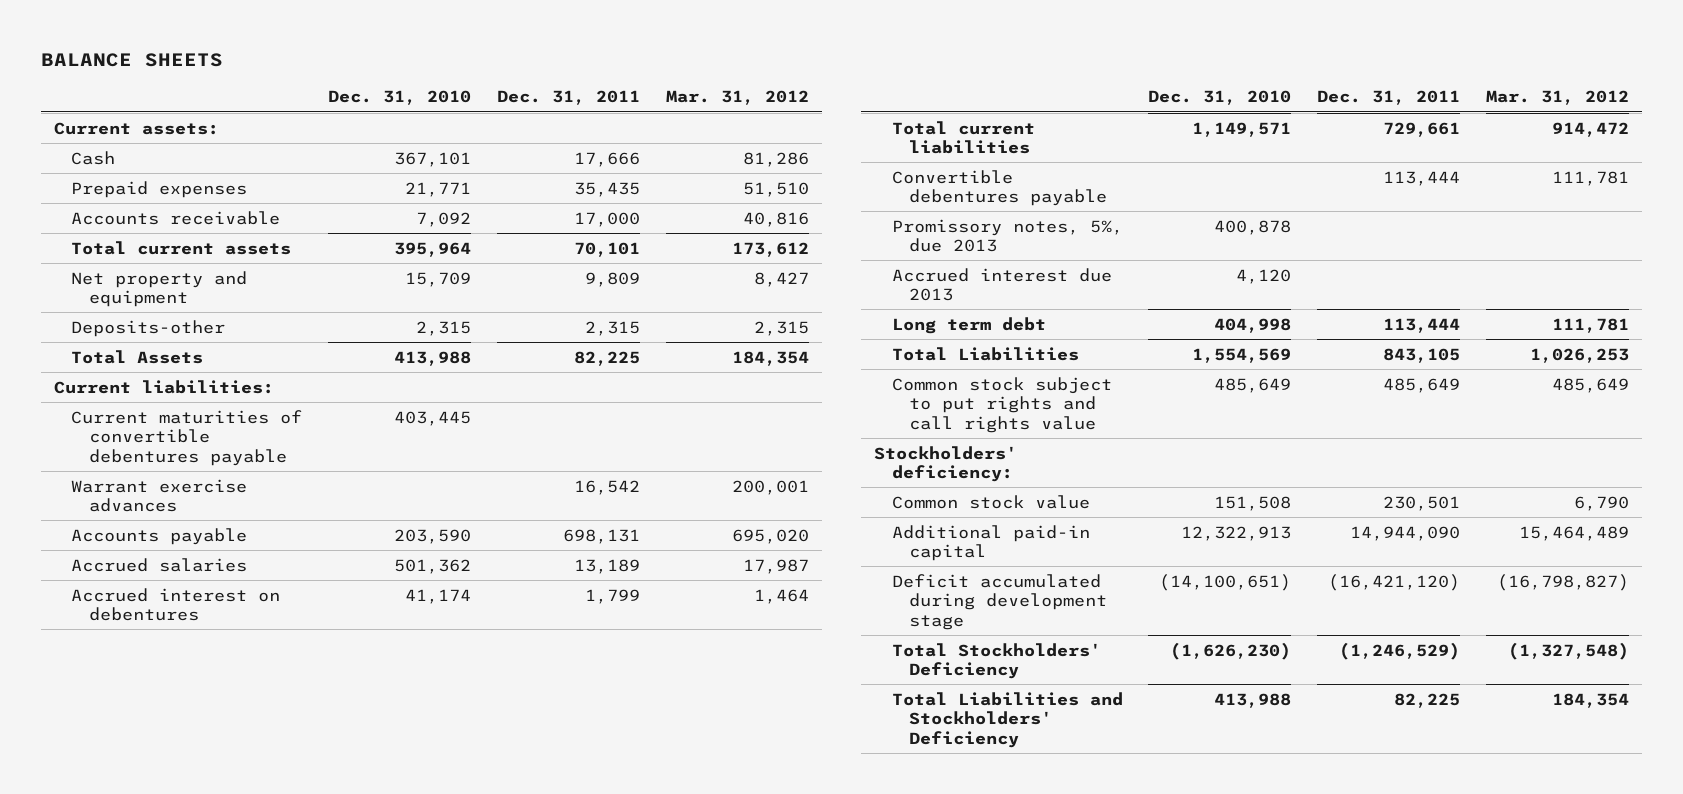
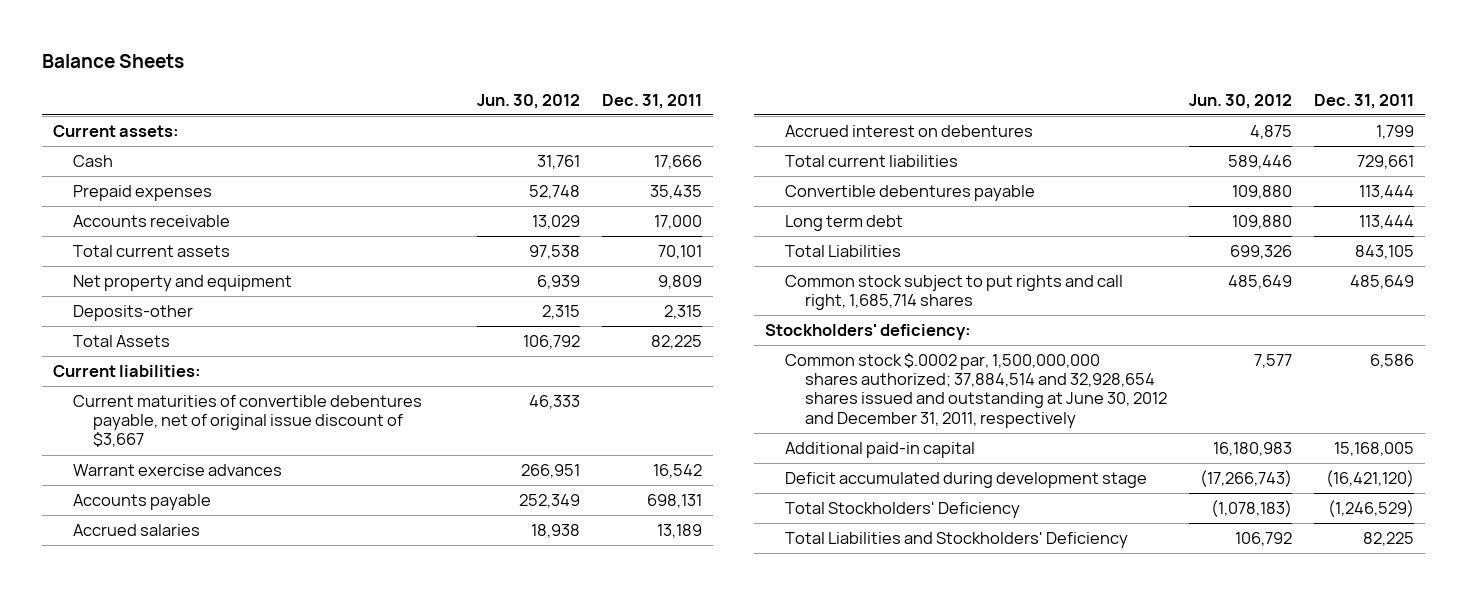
[41,52,224,67] BALANCE SHEETS -> [42,53,185,68] Balance Sheets
[328,90,472,106] Dec. 31, 2010 -> none
[665,90,809,106] Mar. 31, 2012 -> none
none -> [476,93,580,109] Jun. 30, 2012
[71,409,303,466] Current maturities of convertible debentures payable -> [73,395,423,448] Current maturities of convertible debentures payable, net of original issue discount of $3,667
[891,218,1123,253] Promissory notes, 5%, due 2013 -> none
[891,267,1112,302] Accrued interest due 2013 -> none
[891,376,1112,433] Common stock subject to put rights and call rights value -> [784,275,1123,311] Common stock subject to put rights and call right, 1,685,714 shares
[891,494,1090,509] Common stock value -> none
none -> [784,353,1167,428] Common stock $.0002 par, 1,500,000,000 shares authorized; 37,884,514 and 32,928,654 shares issued and outstanding at June 30, 2012 and December 31, 2011, respectively
[1349,525,1460,541] 14,944,090 -> [1333,442,1414,457] 15,168,005

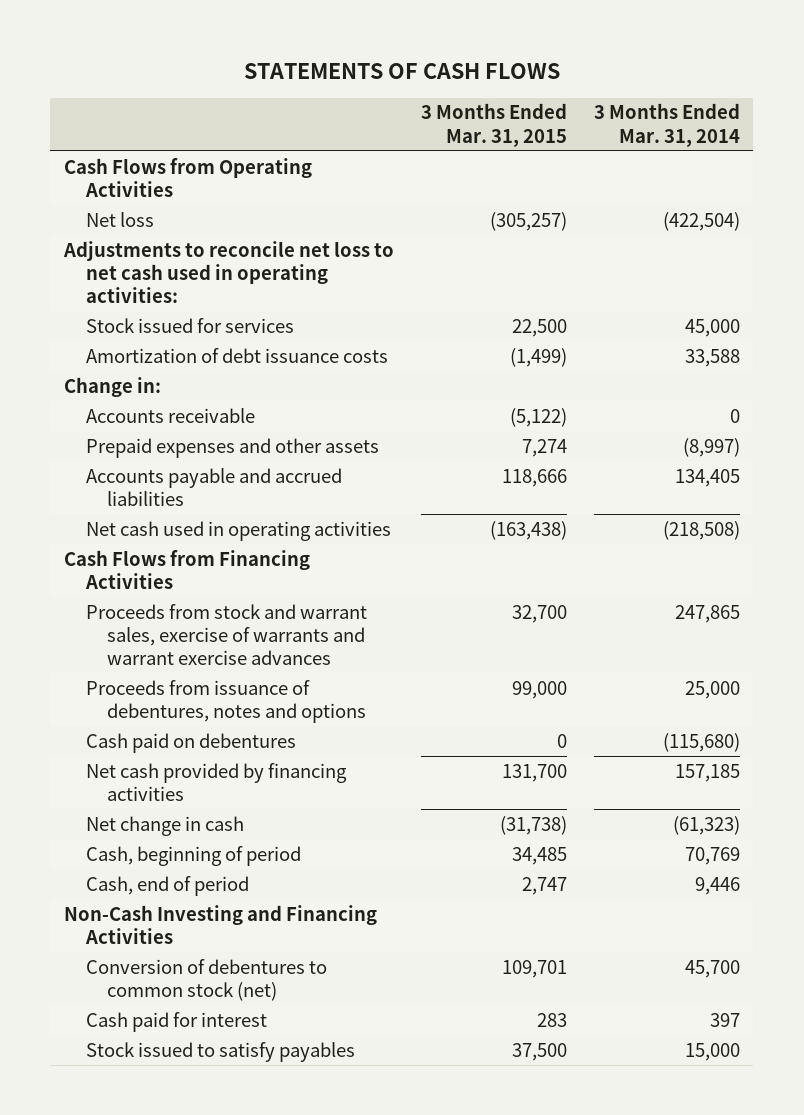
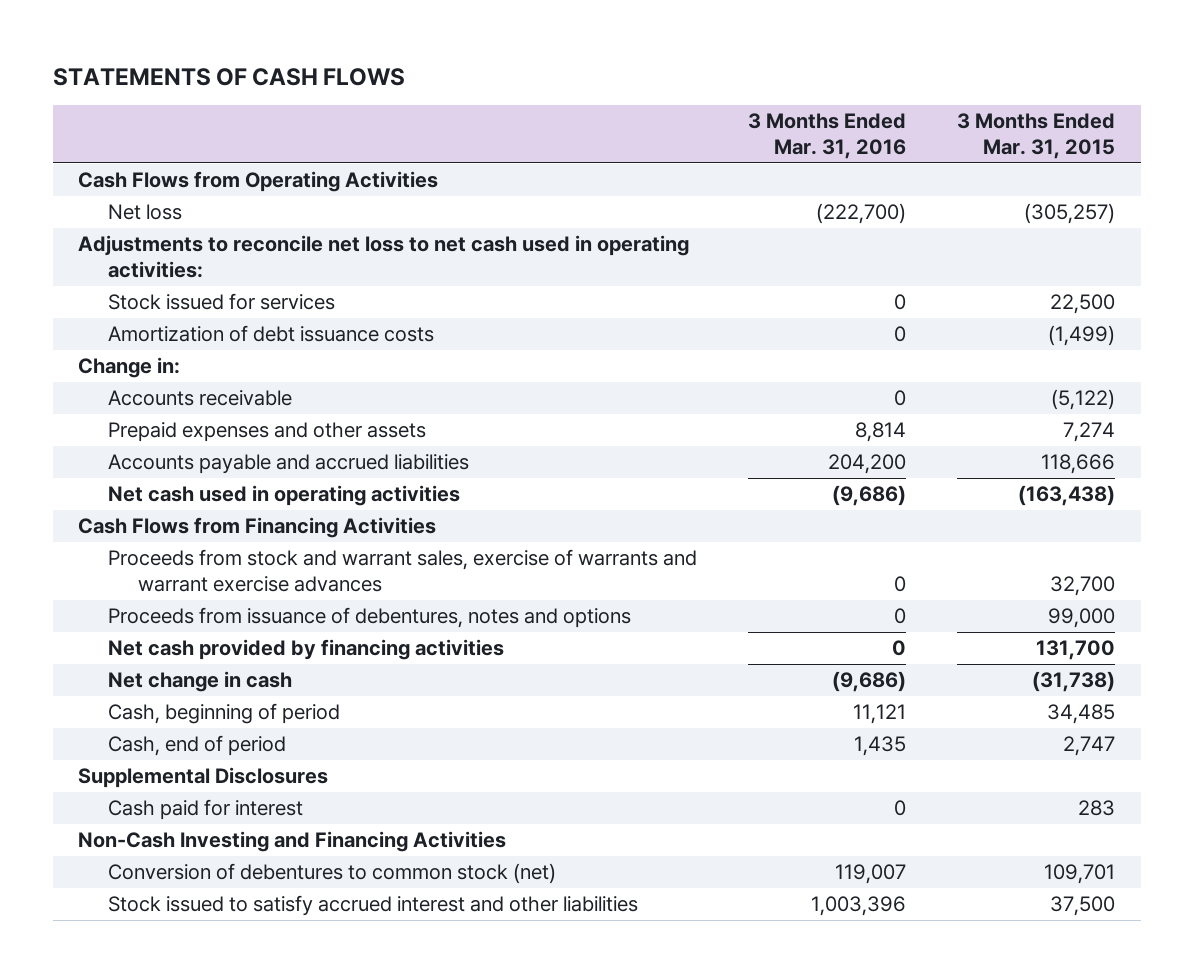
[593,103,740,147] 3 Months Ended Mar. 31, 2014 -> none
none -> [748,113,907,159] 3 Months Ended Mar. 31, 2016
[85,732,296,753] Cash paid on debentures -> none
none -> [78,767,329,789] Supplemental Disclosures
[85,1011,267,1032] Cash paid for interest -> [108,799,304,821] Cash paid for interest
[85,1041,355,1062] Stock issued to satisfy payables -> [108,895,639,917] Stock issued to satisfy accrued interest and other liabilities

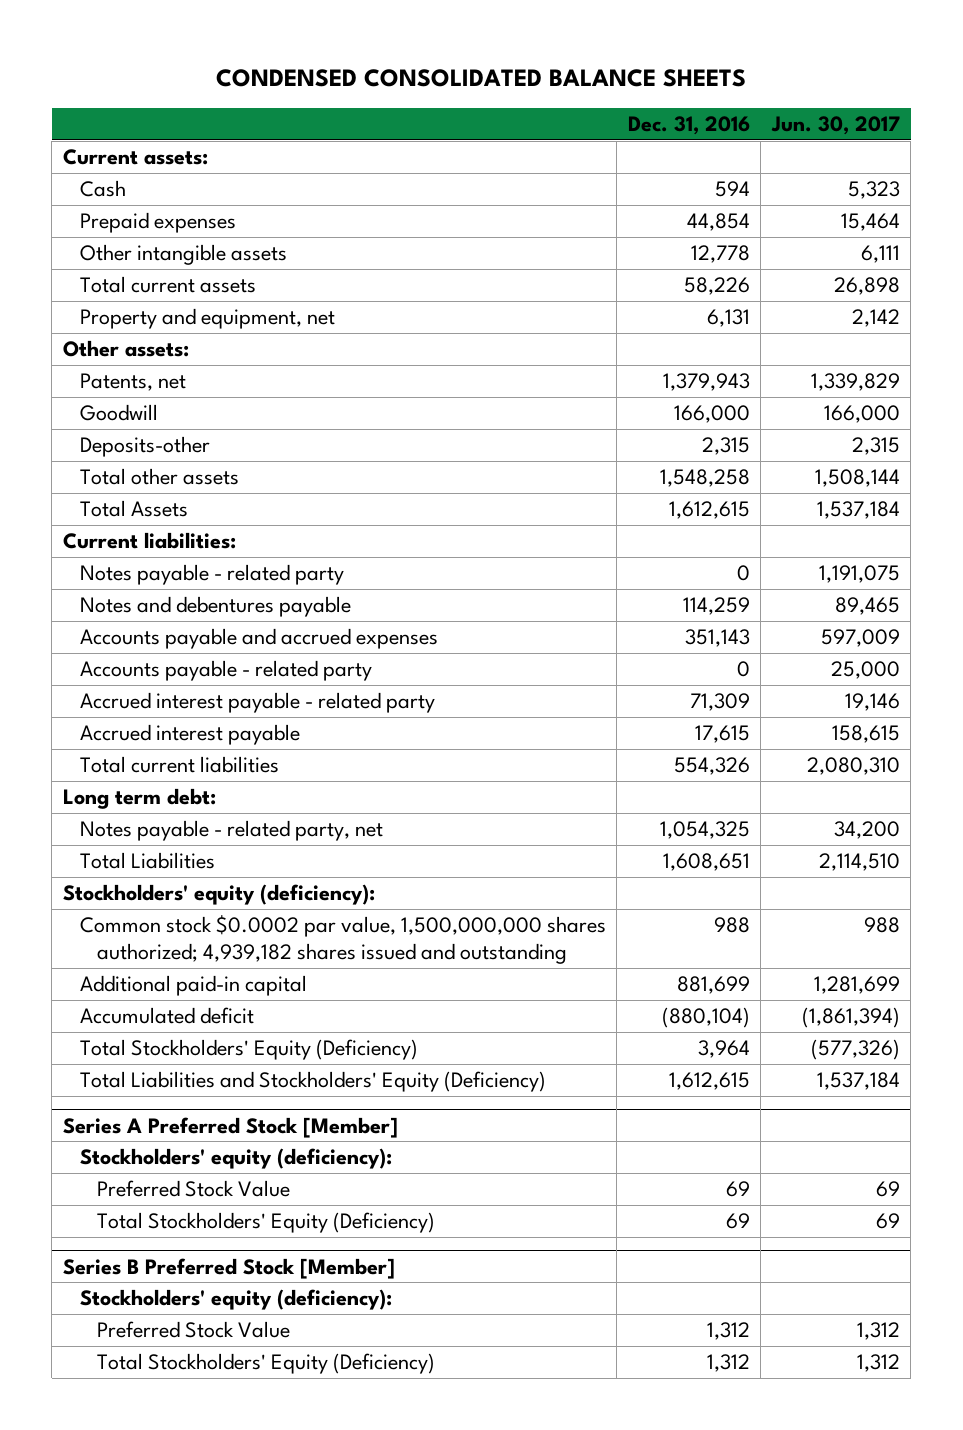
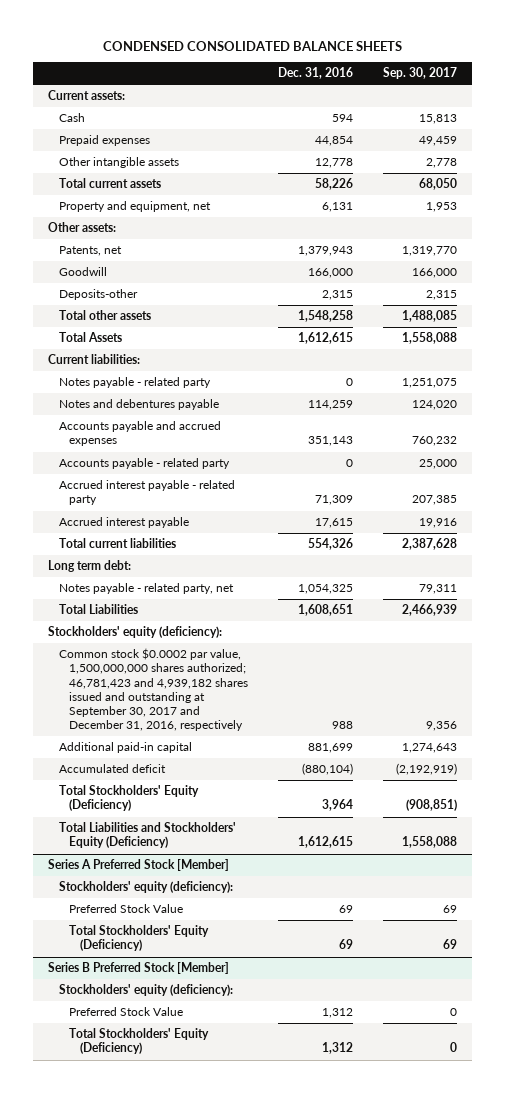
[770,115,900,135] Jun. 30, 2017 -> none
none -> [383,67,458,80] Sep. 30, 2017
[79,915,606,964] Common stock $0.0002 par value, 1,500,000,000 shares authorized; 4,939,182 shares issued and outstanding -> [58,648,249,732] Common stock $0.0002 par value, 1,500,000,000 shares authorized; 46,781,423 and 4,939,182 shares issued and outstanding at September 30, 2017 and December 31, 2016, respectively

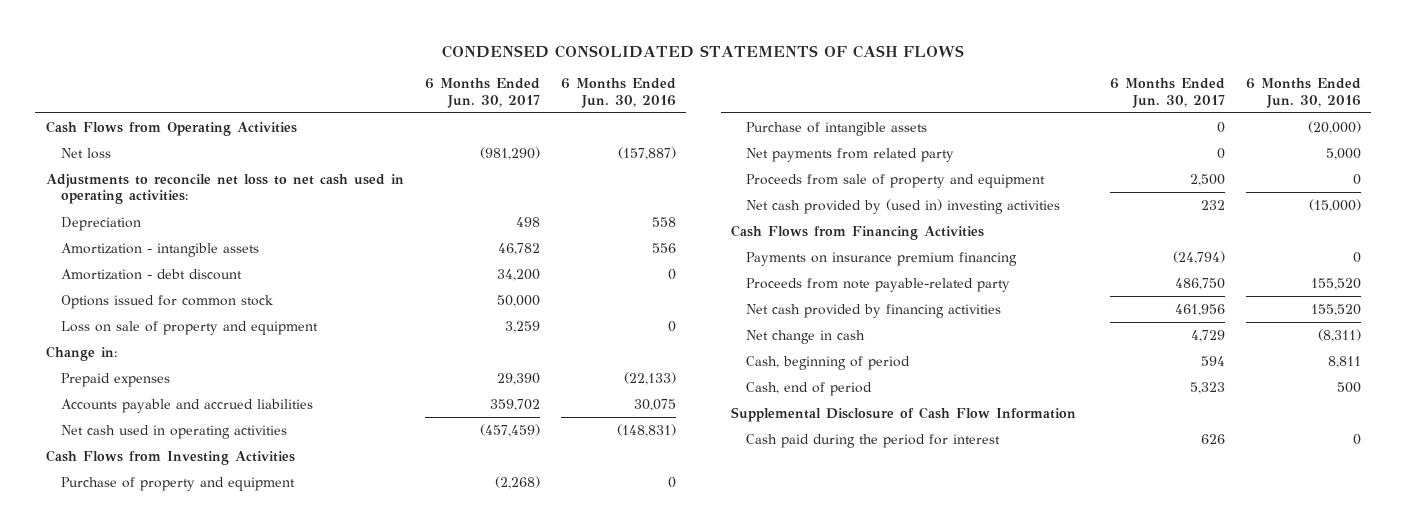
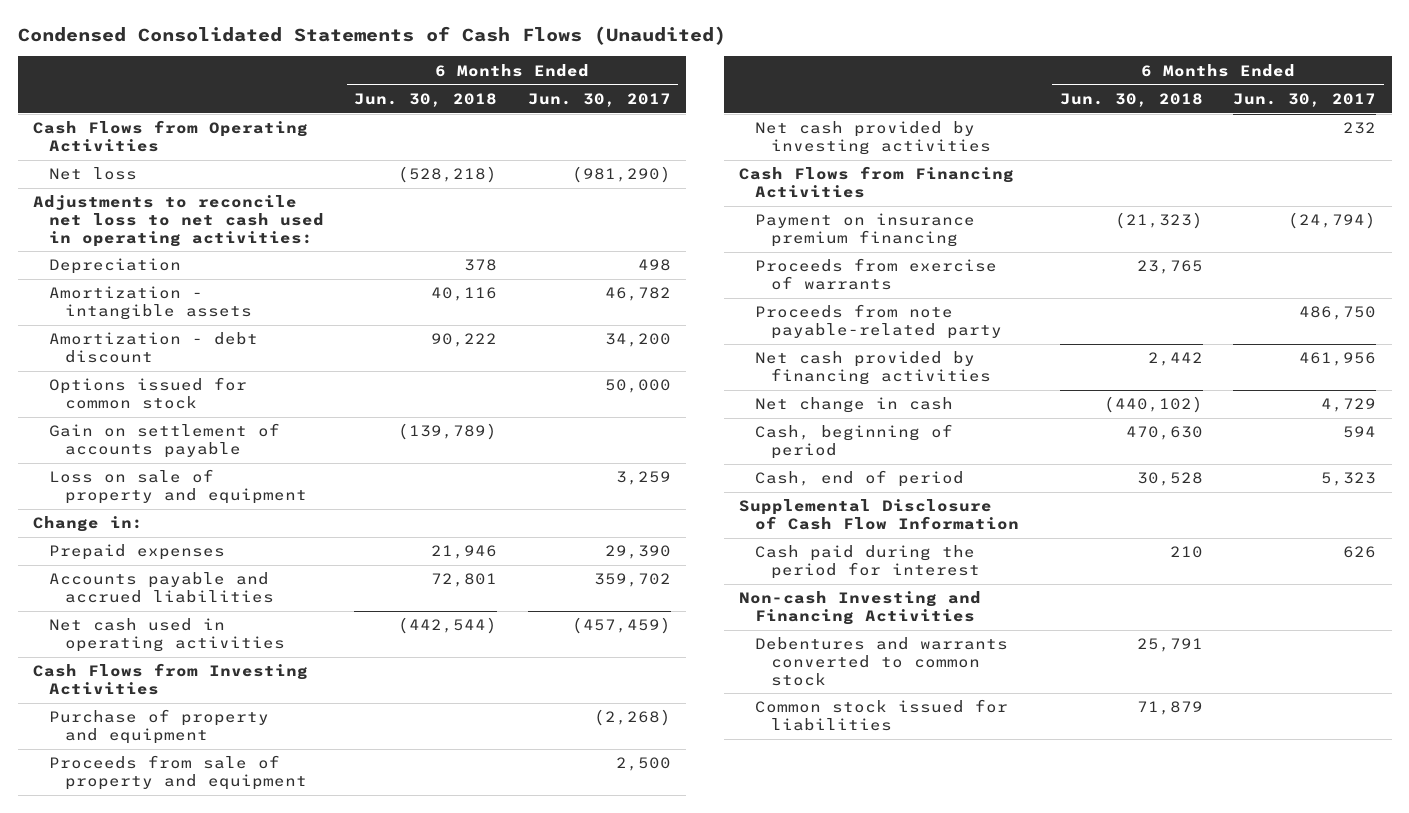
[442,44,965,58] CONDENSED CONSOLIDATED STATEMENTS OF CASH FLOWS -> [17,26,726,46] Condensed Consolidated Statements of Cash Flows (Unaudited)
[560,77,676,108] 6 Months Ended Jun. 30, 2016 -> none
none -> [354,92,498,107] Jun. 30, 2018
none -> [48,423,280,458] Gain on settlement of accounts payable
[745,121,927,136] Purchase of intangible assets -> none
[745,147,954,162] Net payments from related party -> none
[745,198,1060,214] Net cash provided by (used in) investing activities -> [754,121,991,155] Net cash provided by investing activities
[745,251,1017,266] Payments on insurance premium financing -> [754,213,975,247] Payment on insurance premium financing
none -> [754,258,997,290] Proceeds from exercise of warrants
none -> [738,591,981,625] Non-cash Investing and Financing Activities
none -> [754,637,1008,686] Debentures and warrants converted to common stock
none -> [754,699,1008,731] Common stock issued for liabilities

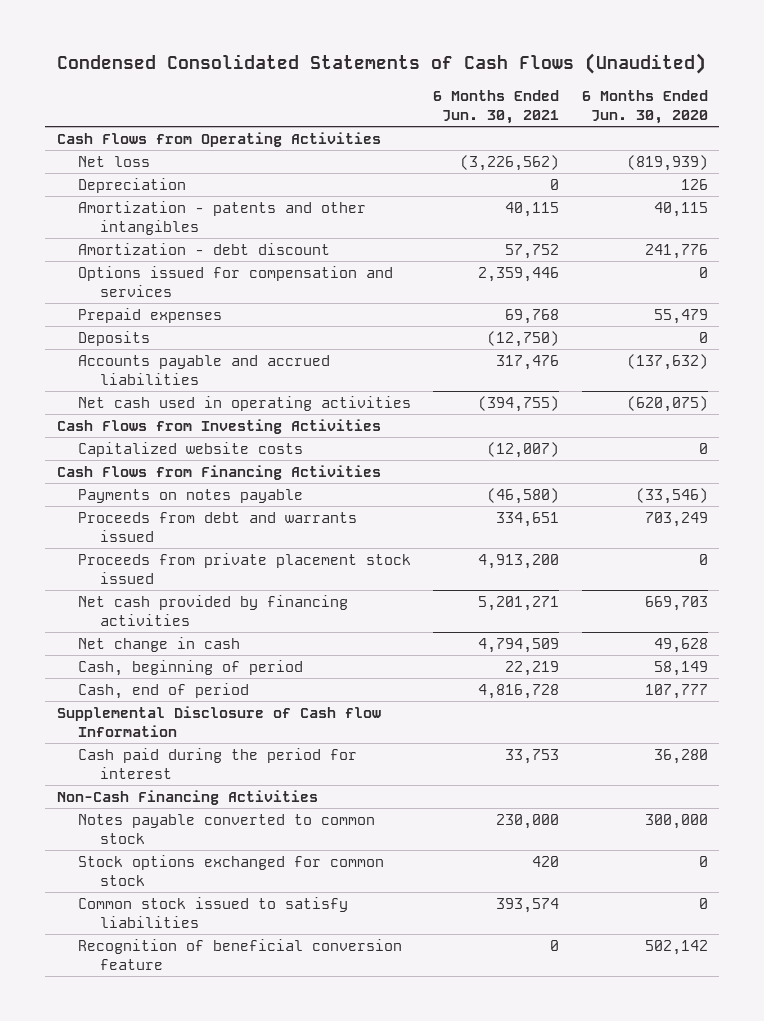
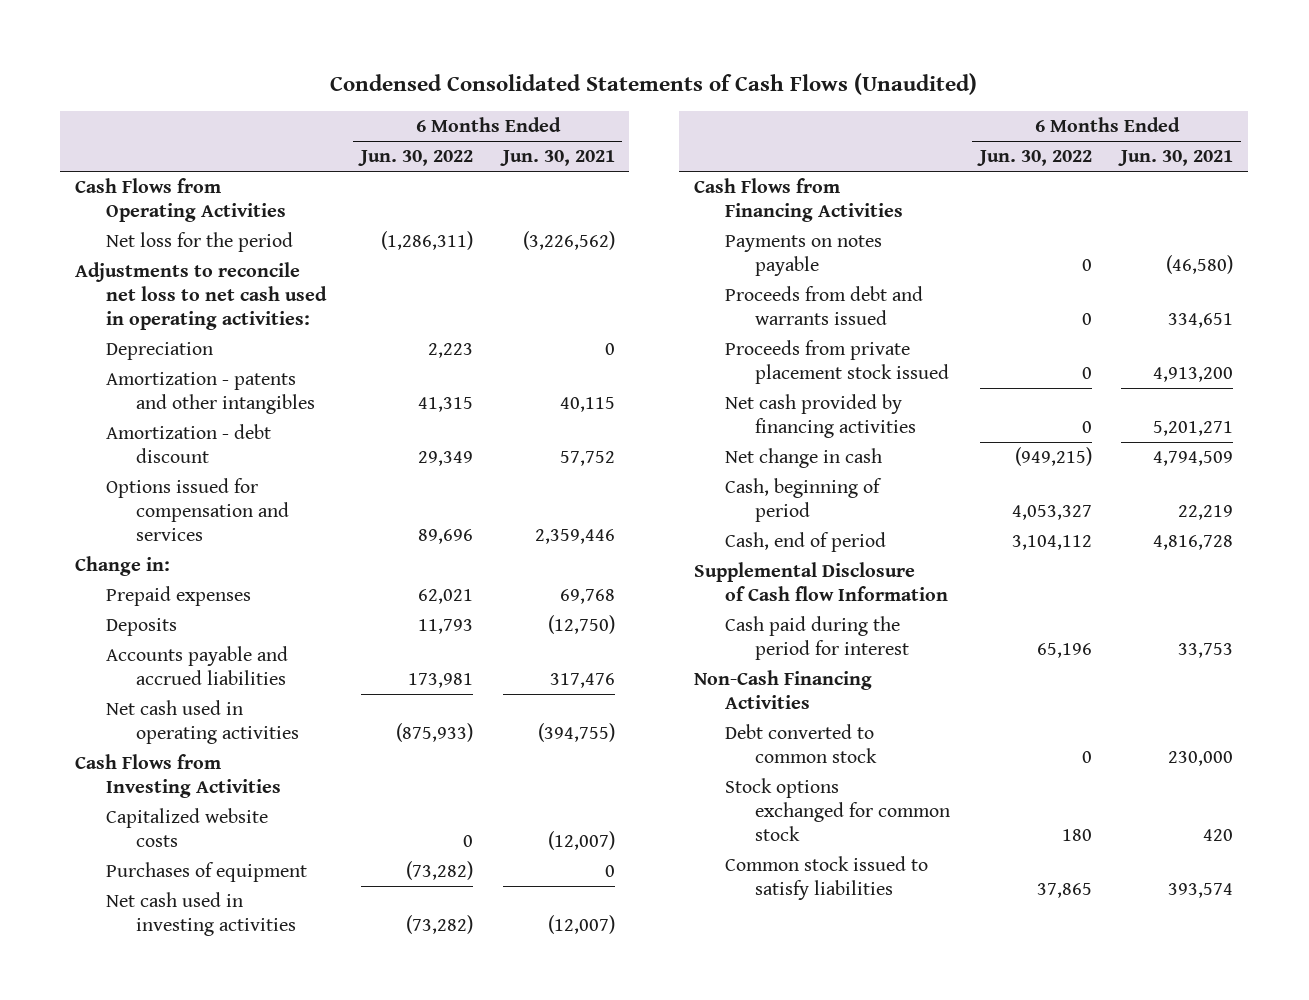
[581,89,708,124] 6 Months Ended Jun. 30, 2020 -> none
none -> [357,150,473,167] Jun. 30, 2022
[78,155,151,167] Net loss -> [105,232,293,253] Net loss for the period
none -> [75,262,327,330] Adjustments to reconcile net loss to net cash used in operating activities:
none -> [75,556,171,577] Change in:
none -> [105,862,307,883] Purchases of equipment
none -> [105,892,297,936] Net cash used in investing activities
[78,813,376,844] Notes payable converted to common stock -> [724,724,878,763] Debt converted to common stock
[78,938,403,970] Recognition of beneficial conversion feature -> none

